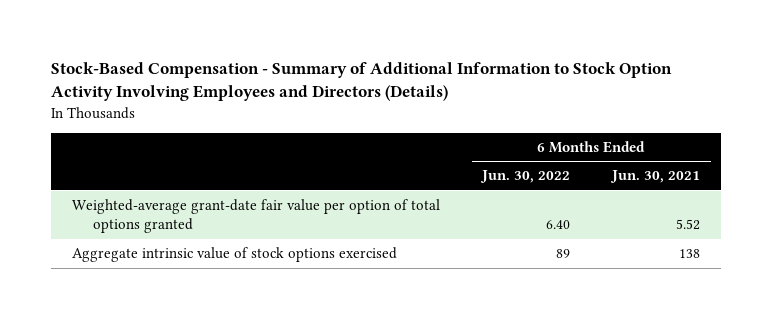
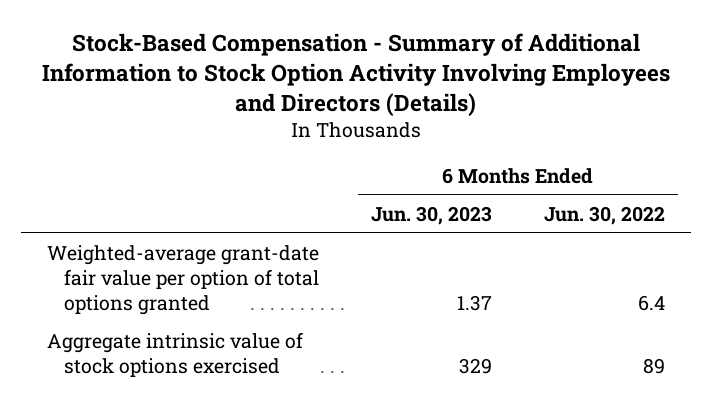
[610,170,701,184] Jun. 30, 2021 -> none
none -> [370,205,492,225] Jun. 30, 2023
[546,220,571,230] 6.40 -> [637,294,665,311] 6.4

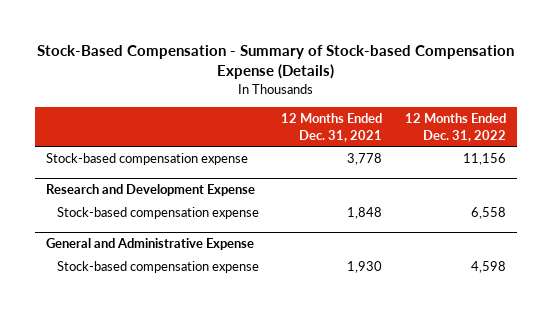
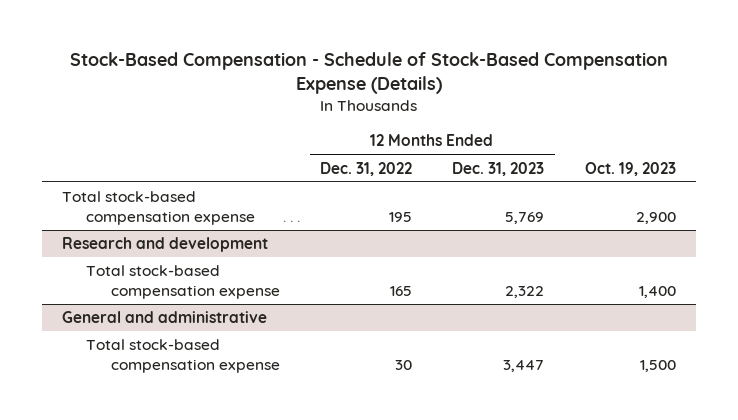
[37,44,515,80] Stock-Based Compensation - Summary of Stock-based Compensation Expense (Details) -> [70,52,669,95] Stock-Based Compensation - Schedule of Stock-Based Compensation Expense (Details)
[281,113,383,142] 12 Months Ended Dec. 31, 2021 -> none
none -> [452,161,545,176] Dec. 31, 2023
none -> [584,161,676,176] Oct. 19, 2023
[46,153,249,166] Stock-based compensation expense -> [62,191,256,225] Total stock-based compensation expense
[462,153,506,166] 11,156 -> [388,211,412,222] 195
[46,184,256,197] Research and Development Expense -> [62,237,269,253] Research and development
[57,207,260,220] Stock-based compensation expense -> [86,265,280,299] Total stock-based compensation expense
[470,207,506,220] 6,558 -> [389,285,412,296] 165
[46,238,255,251] General and Administrative Expense -> [62,311,268,324] General and administrative
[57,261,260,274] Stock-based compensation expense -> [86,339,280,373] Total stock-based compensation expense
[470,261,506,274] 4,598 -> [394,359,412,370] 30

